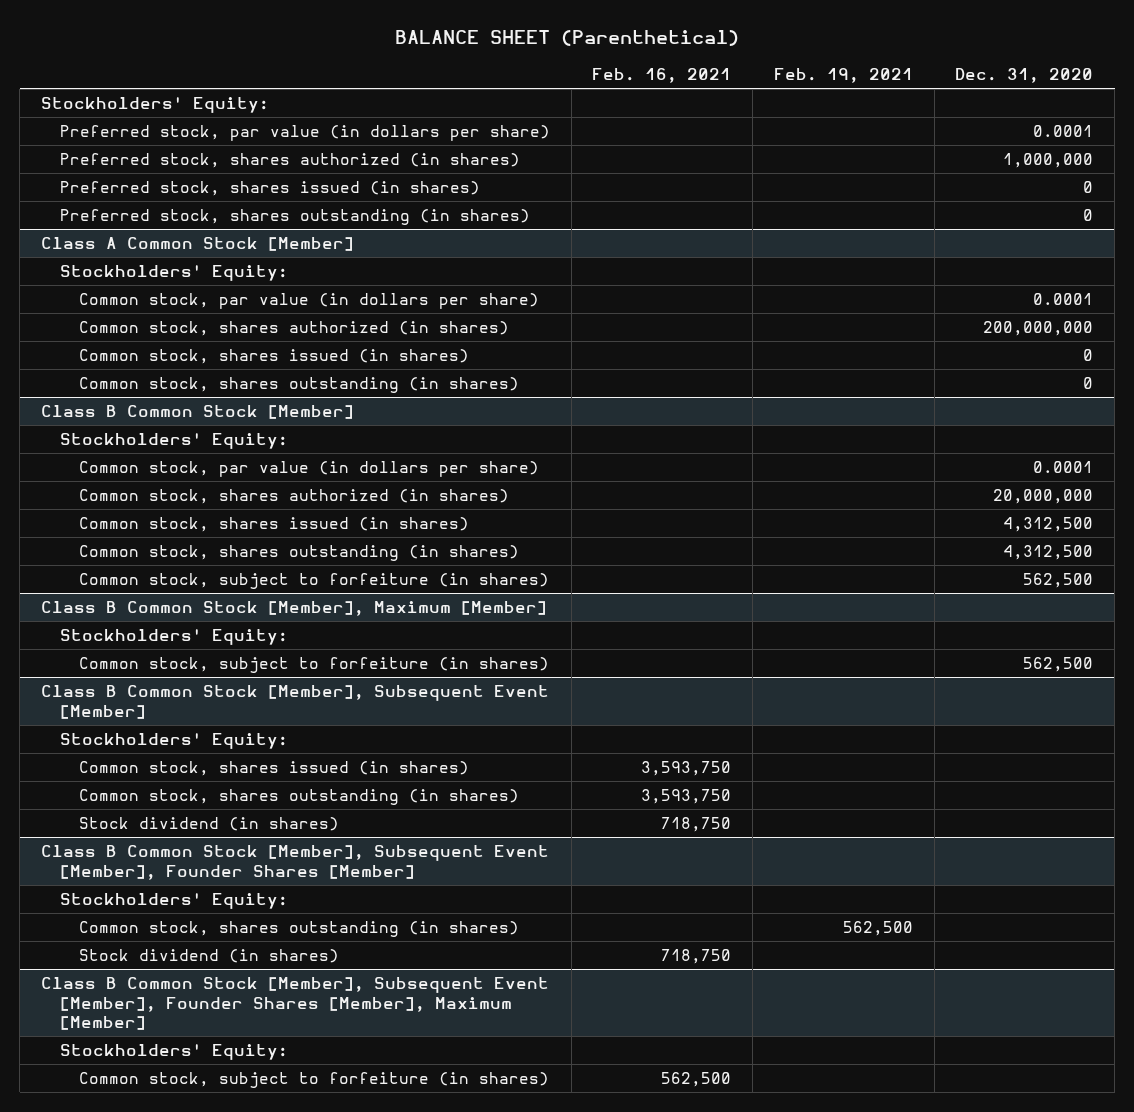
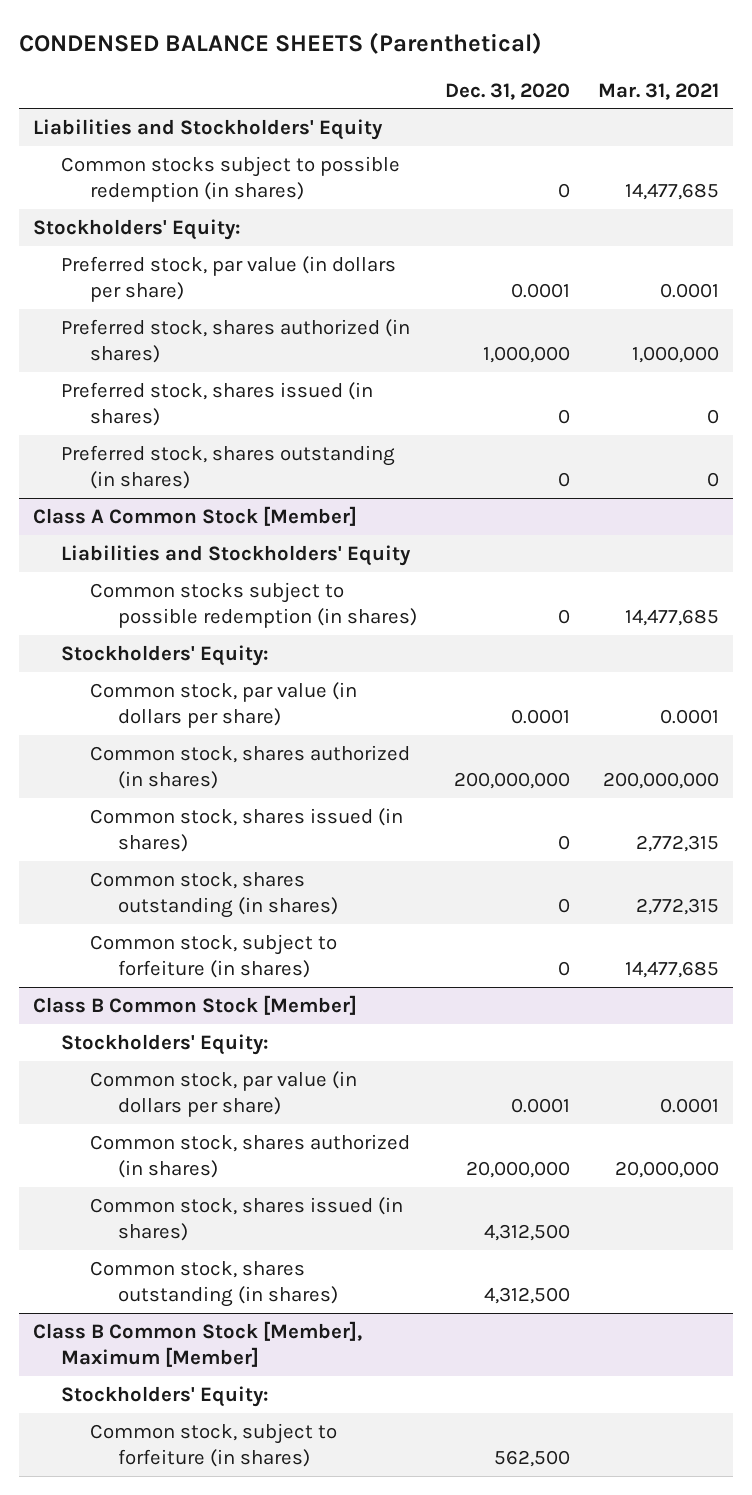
[395,30,740,47] BALANCE SHEET (Parenthetical) -> [19,32,543,55] CONDENSED BALANCE SHEETS (Parenthetical)
[592,68,732,84] Feb. 16, 2021 -> none
[773,68,913,84] Feb. 19, 2021 -> none
none -> [597,82,719,100] Mar. 31, 2021
none -> [33,118,384,140] Liabilities and Stockholders' Equity
none -> [61,155,401,202] Common stocks subject to possible redemption (in shares)
none -> [61,544,412,566] Liabilities and Stockholders' Equity
none -> [89,581,417,628] Common stocks subject to possible redemption (in shares)
none -> [89,933,337,978] Common stock, subject to forfeiture (in shares)
[78,573,549,590] Common stock, subject to forfeiture (in shares) -> none
[41,685,550,719] Class B Common Stock [Member], Subsequent Event [Member] -> none
[60,733,289,750] Stockholders' Equity: -> none
[78,761,469,777] Common stock, shares issued (in shares) -> none
[78,789,519,806] Common stock, shares outstanding (in shares) -> none
[78,817,339,832] Stock dividend (in shares) -> none
[41,845,550,880] Class B Common Stock [Member], Subsequent Event [Member], Founder Shares [Member] -> none
[60,893,289,910] Stockholders' Equity: -> none
[78,921,519,938] Common stock, shares outstanding (in shares) -> none
[78,949,339,964] Stock dividend (in shares) -> none
[41,977,550,1031] Class B Common Stock [Member], Subsequent Event [Member], Founder Shares [Member], Maximum [Member] -> none
[60,1044,289,1061] Stockholders' Equity: -> none
[78,1072,549,1089] Common stock, subject to forfeiture (in shares) -> none

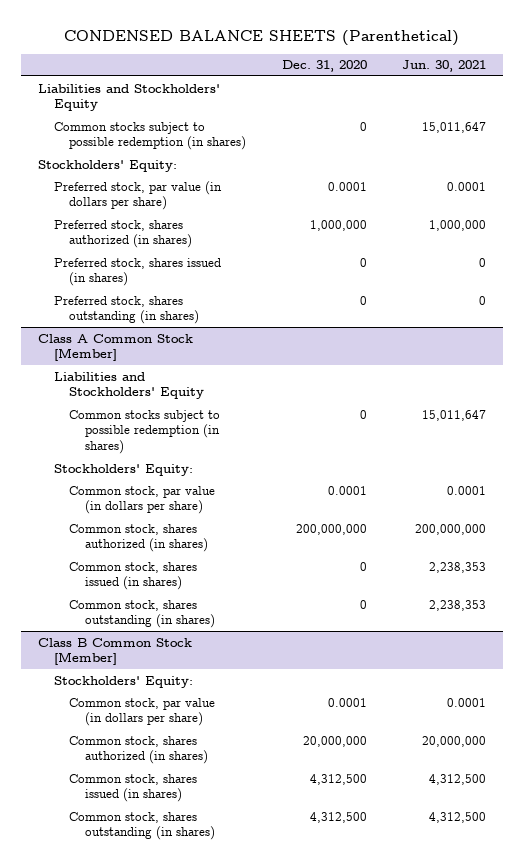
[597,82,719,100] Mar. 31, 2021 -> none
none -> [401,60,486,73] Jun. 30, 2021
[89,933,337,978] Common stock, subject to forfeiture (in shares) -> none
[33,1320,363,1367] Class B Common Stock [Member], Maximum [Member] -> none
[61,1385,270,1407] Stockholders' Equity: -> none
[89,1422,337,1467] Common stock, subject to forfeiture (in shares) -> none

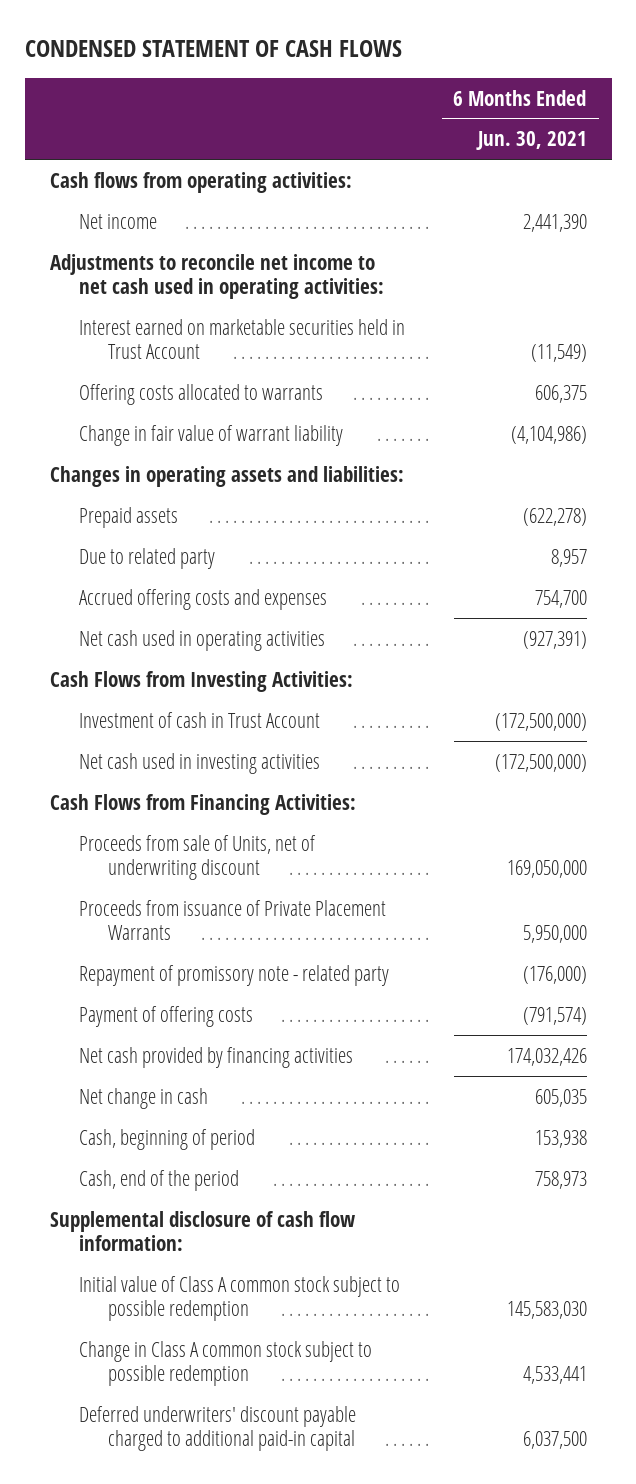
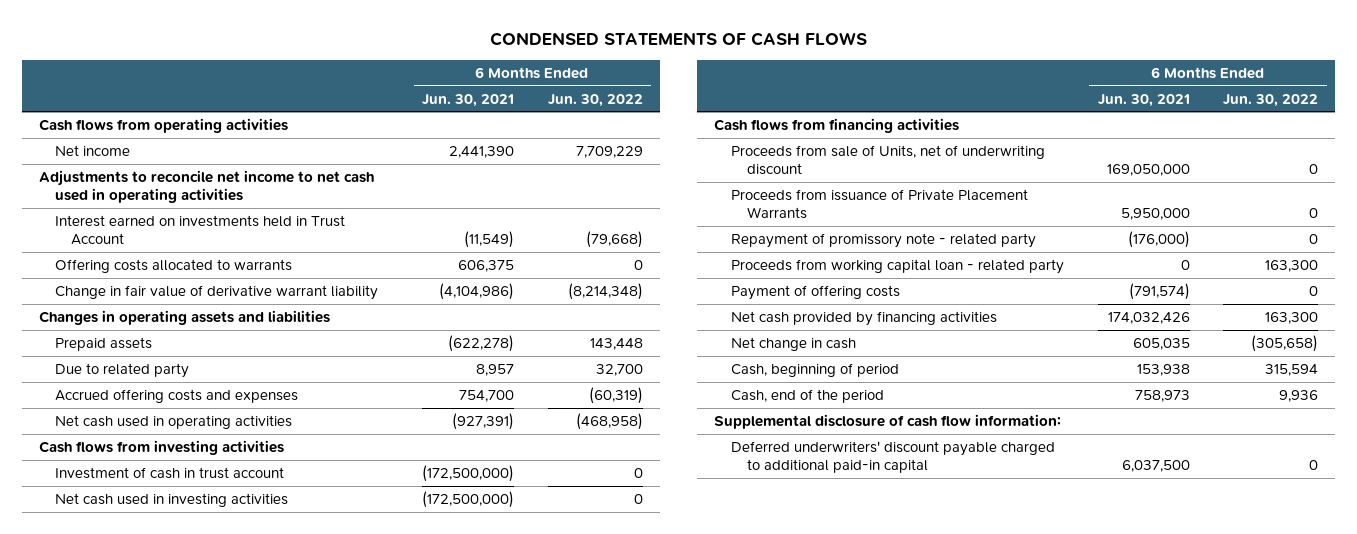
[24,40,402,58] CONDENSED STATEMENT OF CASH FLOWS -> [489,32,867,47] CONDENSED STATEMENTS OF CASH FLOWS
none -> [547,93,643,107] Jun. 30, 2022
[49,171,352,193] Cash flows from operating activities: -> [38,117,288,133] Cash flows from operating activities
[49,253,384,299] Adjustments to reconcile net income to net cash used in operating activities: -> [38,169,374,204] Adjustments to reconcile net income to net cash used in operating activities
[78,318,405,359] Interest earned on marketable securities held in Trust Account -> [55,214,346,246] Interest earned on investments held in Trust Account
[78,424,343,446] Change in fair value of warrant liability -> [55,284,379,300] Change in fair value of derivative warrant liability
[49,465,404,487] Changes in operating assets and liabilities: -> [38,309,330,325] Changes in operating assets and liabilities
[49,670,353,692] Cash Flows from Investing Activities: -> [38,439,284,455] Cash flows from investing activities
[78,711,320,728] Investment of cash in Trust Account -> [55,466,285,479] Investment of cash in trust account
[49,793,356,815] Cash Flows from Financing Activities: -> [714,117,960,133] Cash flows from financing activities
none -> [730,258,1064,274] Proceeds from working capital loan - related party
[78,1275,400,1321] Initial value of Class A common stock subject to possible redemption -> none
[78,1340,372,1386] Change in Class A common stock subject to possible redemption -> none

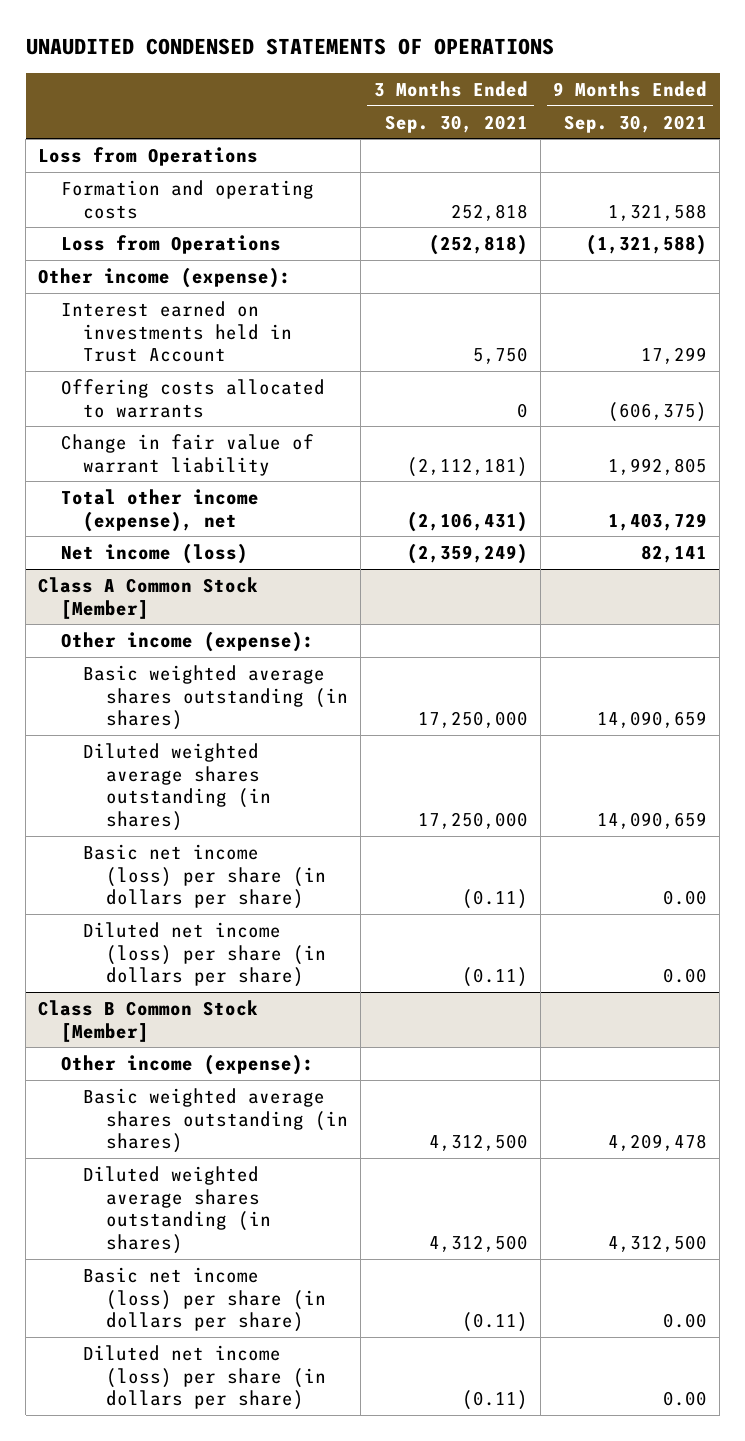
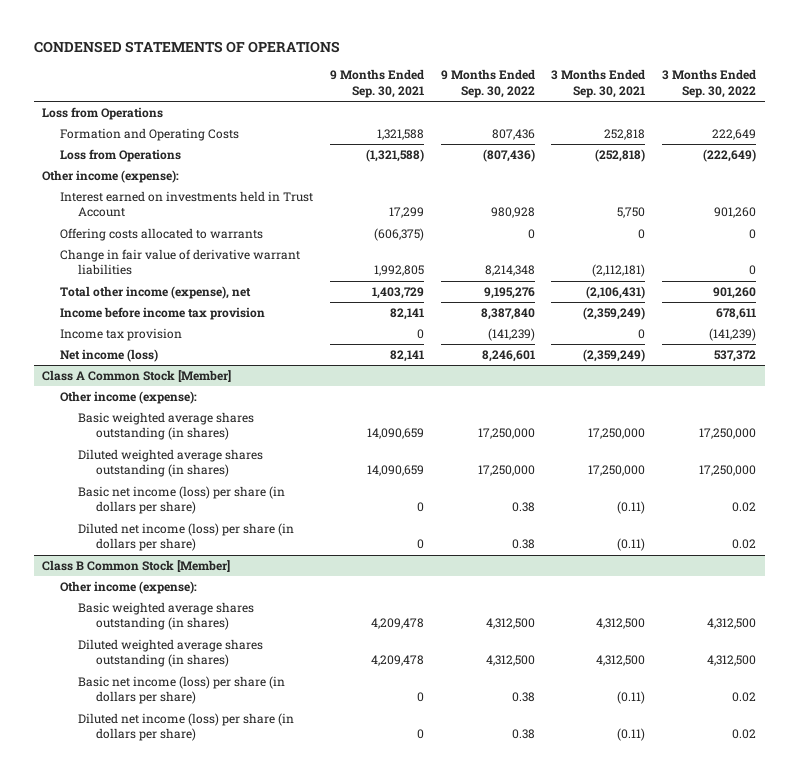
[25,38,554,56] UNAUDITED CONDENSED STATEMENTS OF OPERATIONS -> [33,41,340,54] CONDENSED STATEMENTS OF OPERATIONS
none -> [440,69,535,98] 9 Months Ended Sep. 30, 2022
none -> [662,69,757,98] 3 Months Ended Sep. 30, 2022
[60,179,314,219] Formation and operating costs -> [60,127,240,141] Formation and Operating Costs
[60,433,314,476] Change in fair value of warrant liability -> [60,248,301,276] Change in fair value of derivative warrant liabilities
none -> [60,306,266,320] Income before income tax provision
none -> [60,327,183,341] Income tax provision
[662,890,707,906] 0.00 -> [416,502,424,513] 0
[662,968,707,984] 0.00 -> [416,539,424,550] 0
[607,1235,707,1253] 4,312,500 -> [370,655,424,667] 4,209,478
[662,1313,707,1329] 0.00 -> [416,692,424,703] 0
[662,1391,707,1407] 0.00 -> [416,729,424,740] 0

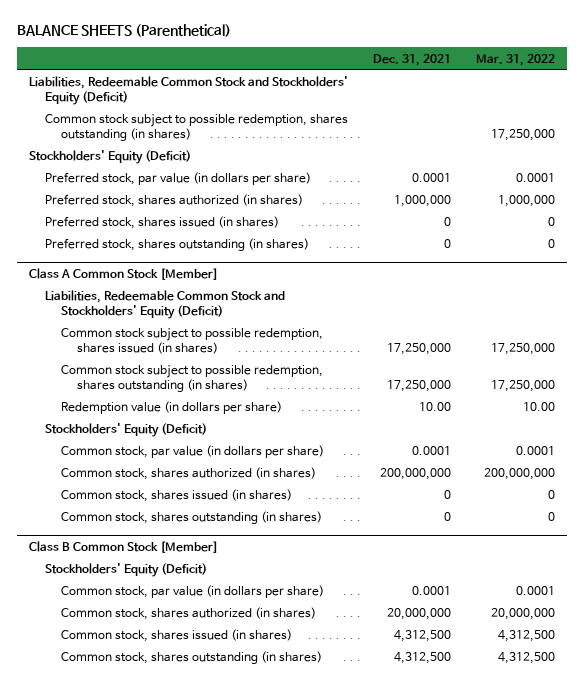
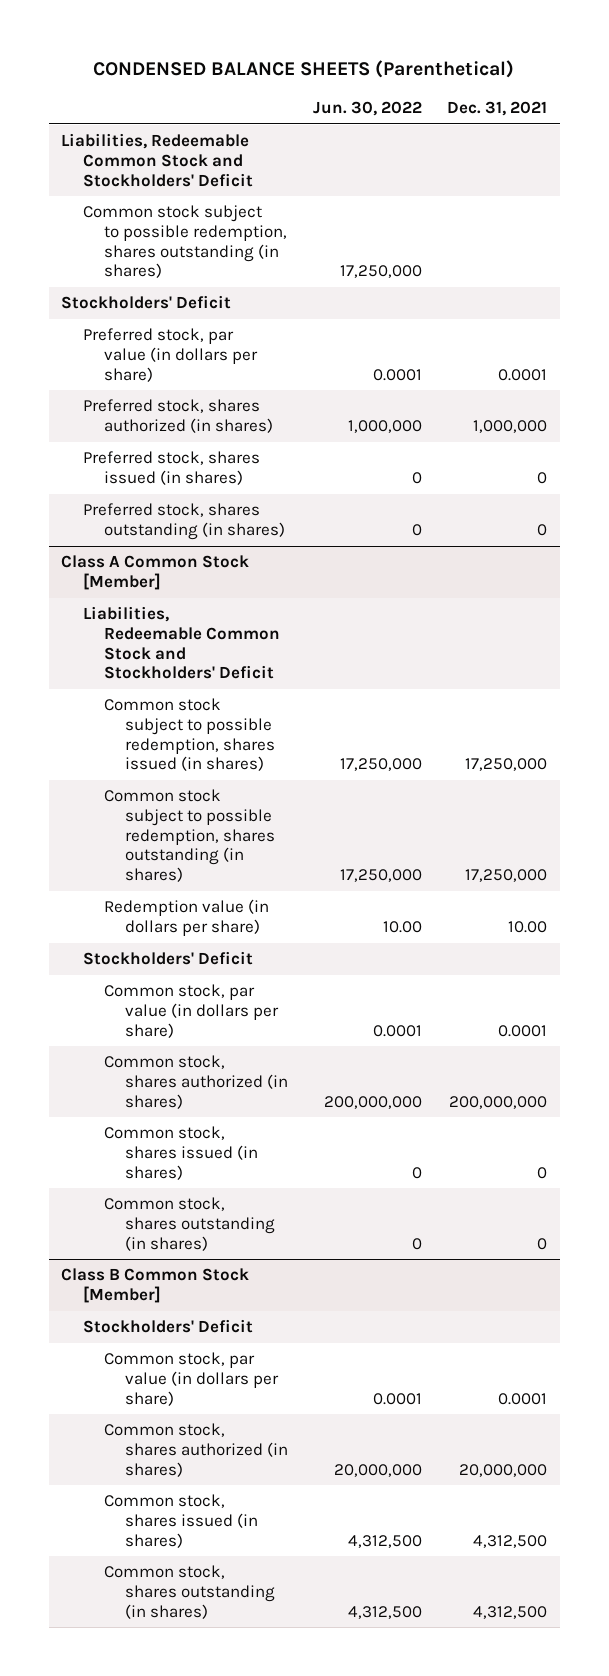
[17,24,232,38] BALANCE SHEETS (Parenthetical) -> [93,60,515,79] CONDENSED BALANCE SHEETS (Parenthetical)
[476,53,556,66] Mar. 31, 2022 -> none
none -> [313,101,423,117] Jun. 30, 2022
[29,76,349,106] Liabilities, Redeemable Common Stock and Stockholders' Equity (Deficit) -> [61,133,253,187] Liabilities, Redeemable Common Stock and Stockholders' Deficit
[29,150,192,165] Stockholders' Equity (Deficit) -> [61,295,232,310] Stockholders' Deficit
[45,290,286,320] Liabilities, Redeemable Common Stock and Stockholders' Equity (Deficit) -> [82,606,280,680] Liabilities, Redeemable Common Stock and Stockholders' Deficit
[45,423,208,438] Stockholders' Equity (Deficit) -> [82,951,253,966] Stockholders' Deficit
[45,563,208,578] Stockholders' Equity (Deficit) -> [82,1319,253,1334] Stockholders' Deficit

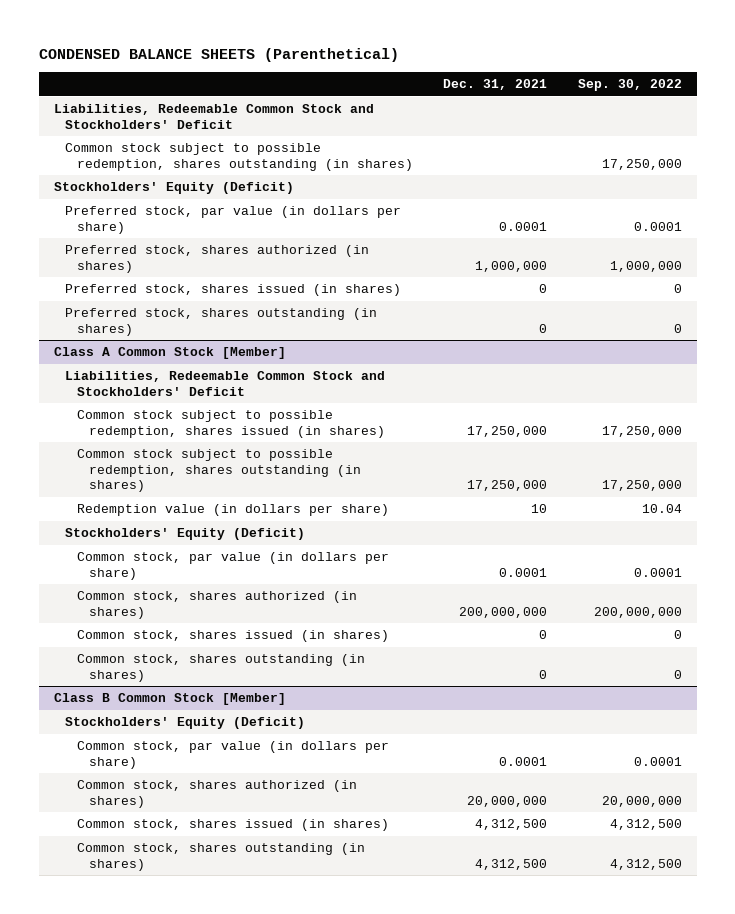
[313,101,423,117] Jun. 30, 2022 -> none
none -> [577,79,682,92] Sep. 30, 2022
[61,295,232,310] Stockholders' Deficit -> [53,182,294,195] Stockholders' Equity (Deficit)
[508,921,548,934] 10.00 -> [531,504,548,514] 10
[82,951,253,966] Stockholders' Deficit -> [65,528,306,541] Stockholders' Equity (Deficit)
[82,1319,253,1334] Stockholders' Deficit -> [65,717,306,730] Stockholders' Equity (Deficit)

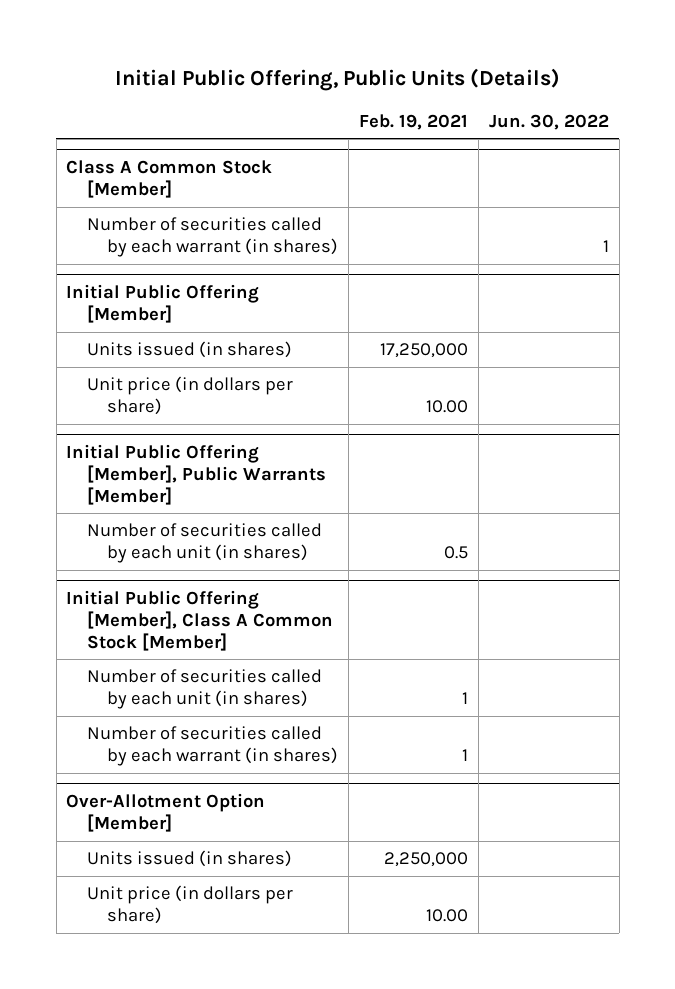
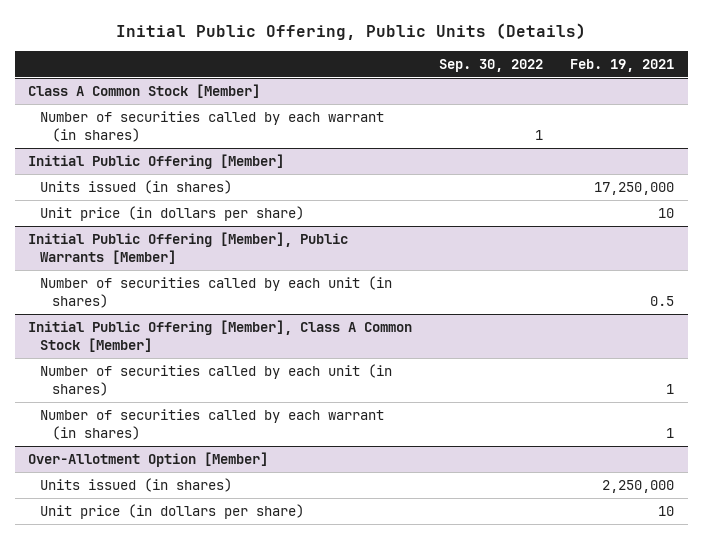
[488,113,609,130] Jun. 30, 2022 -> none
none -> [439,58,544,72] Sep. 30, 2022
[426,400,469,414] 10.00 -> [658,208,675,219] 10
[426,909,469,923] 10.00 -> [658,506,675,517] 10

